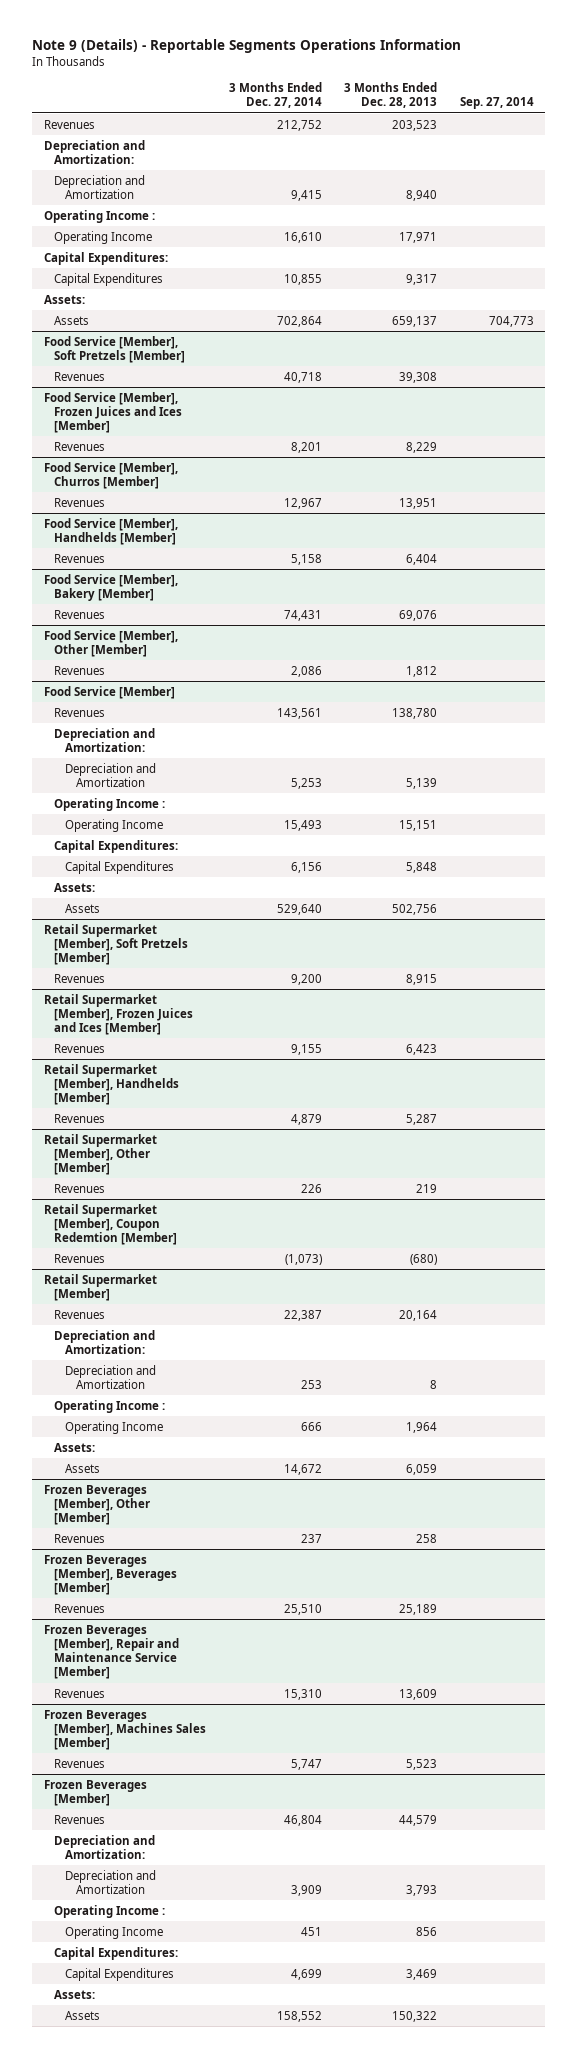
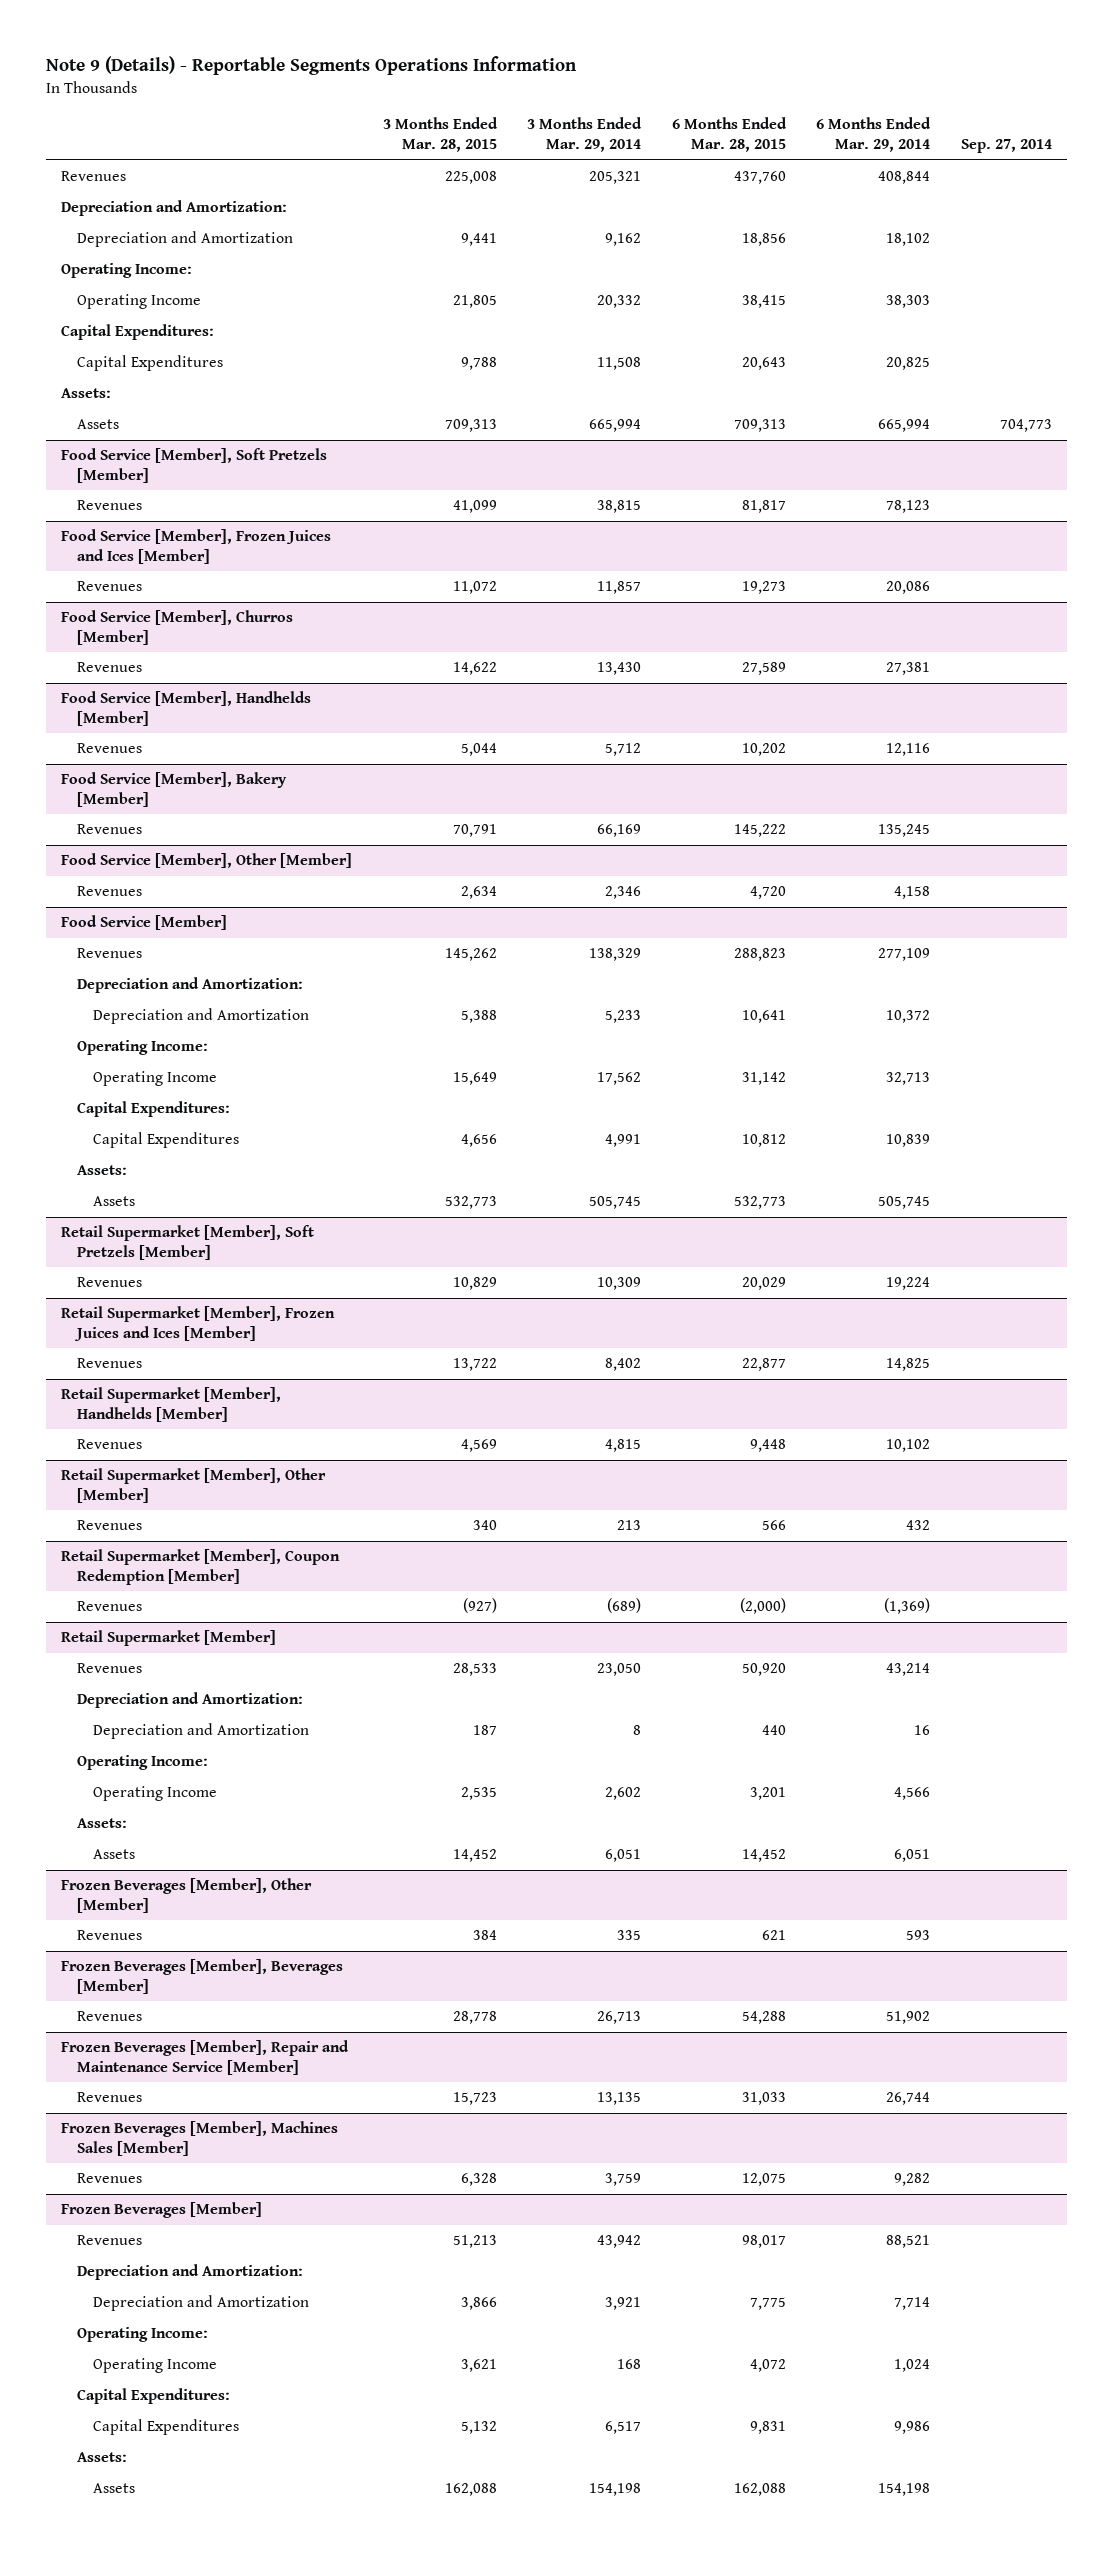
[228,82,322,109] 3 Months Ended Dec. 27, 2014 -> none
[344,82,438,109] 3 Months Ended Dec. 28, 2013 -> none
none -> [382,117,498,153] 3 Months Ended Mar. 28, 2015
none -> [527,117,643,153] 3 Months Ended Mar. 29, 2014
none -> [671,117,787,153] 6 Months Ended Mar. 28, 2015
none -> [816,117,932,153] 6 Months Ended Mar. 29, 2014
[43,209,155,223] Operating Income : -> [61,263,193,279] Operating Income:
[54,797,166,811] Operating Income : -> [77,1040,209,1056] Operating Income:
[43,1203,178,1246] Retail Supermarket [Member], Coupon Redemtion [Member] -> [61,1549,341,1586] Retail Supermarket [Member], Coupon Redemption [Member]
[54,1399,166,1413] Operating Income : -> [77,1755,209,1771] Operating Income:
[54,1904,166,1918] Operating Income : -> [77,2327,209,2343] Operating Income:

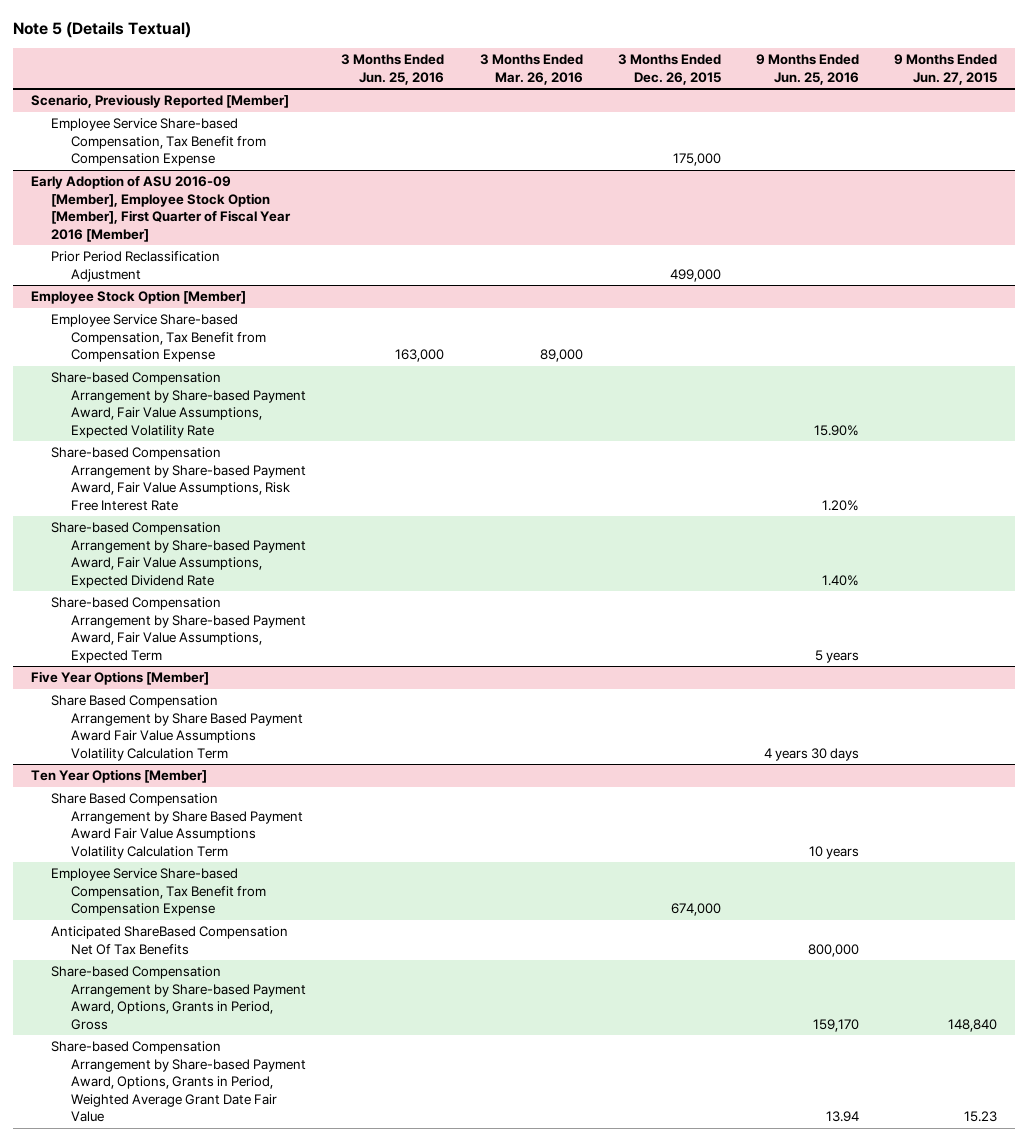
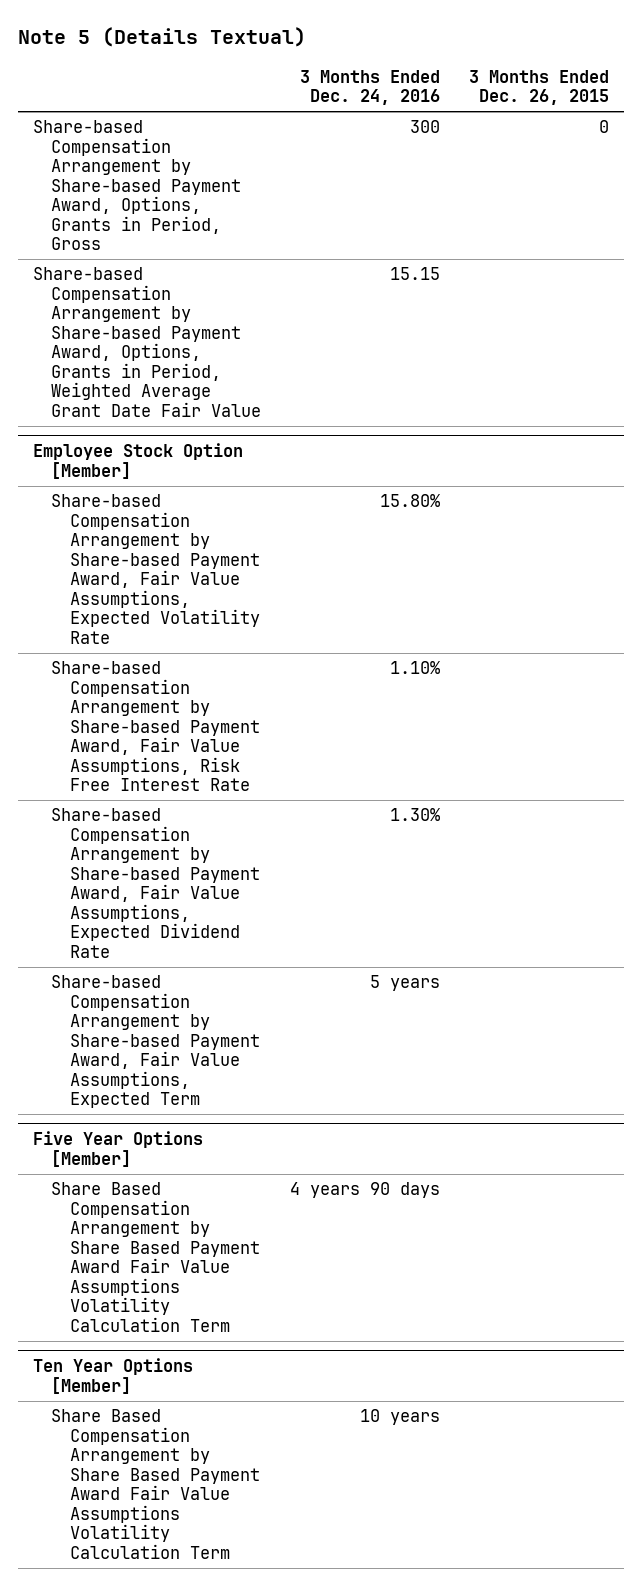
[341,54,445,85] 3 Months Ended Jun. 25, 2016 -> none
[479,54,583,85] 3 Months Ended Mar. 26, 2016 -> none
[756,54,860,85] 9 Months Ended Jun. 25, 2016 -> none
[894,54,998,85] 9 Months Ended Jun. 27, 2015 -> none
none -> [300,69,441,106] 3 Months Ended Dec. 24, 2016
[30,94,289,109] Scenario, Previously Reported [Member] -> none
[50,118,267,167] Employee Service Share-based Compensation, Tax Benefit from Compensation Expense -> none
[30,175,291,242] Early Adoption of ASU 2016-09 [Member], Employee Stock Option [Member], First Quarter of Fiscal Year 2016 [Member] -> none
[50,251,220,282] Prior Period Reclassification Adjustment -> none
none -> [32,120,242,251] Share-based Compensation Arrangement by Share-based Payment Award, Options, Grants in Period, Gross
none -> [32,267,262,417] Share-based Compensation Arrangement by Share-based Payment Award, Options, Grants in Period, Weighted Average Grant Date Fair Value
[50,314,267,363] Employee Service Share-based Compensation, Tax Benefit from Compensation Expense -> none
[50,868,267,917] Employee Service Share-based Compensation, Tax Benefit from Compensation Expense -> none
[50,926,288,955] Anticipated ShareBased Compensation Net Of Tax Benefits -> none
[50,966,307,1030] Share-based Compensation Arrangement by Share-based Payment Award, Options, Grants in Period, Gross -> none
[50,1041,307,1123] Share-based Compensation Arrangement by Share-based Payment Award, Options, Grants in Period, Weighted Average Grant Date Fair Value -> none

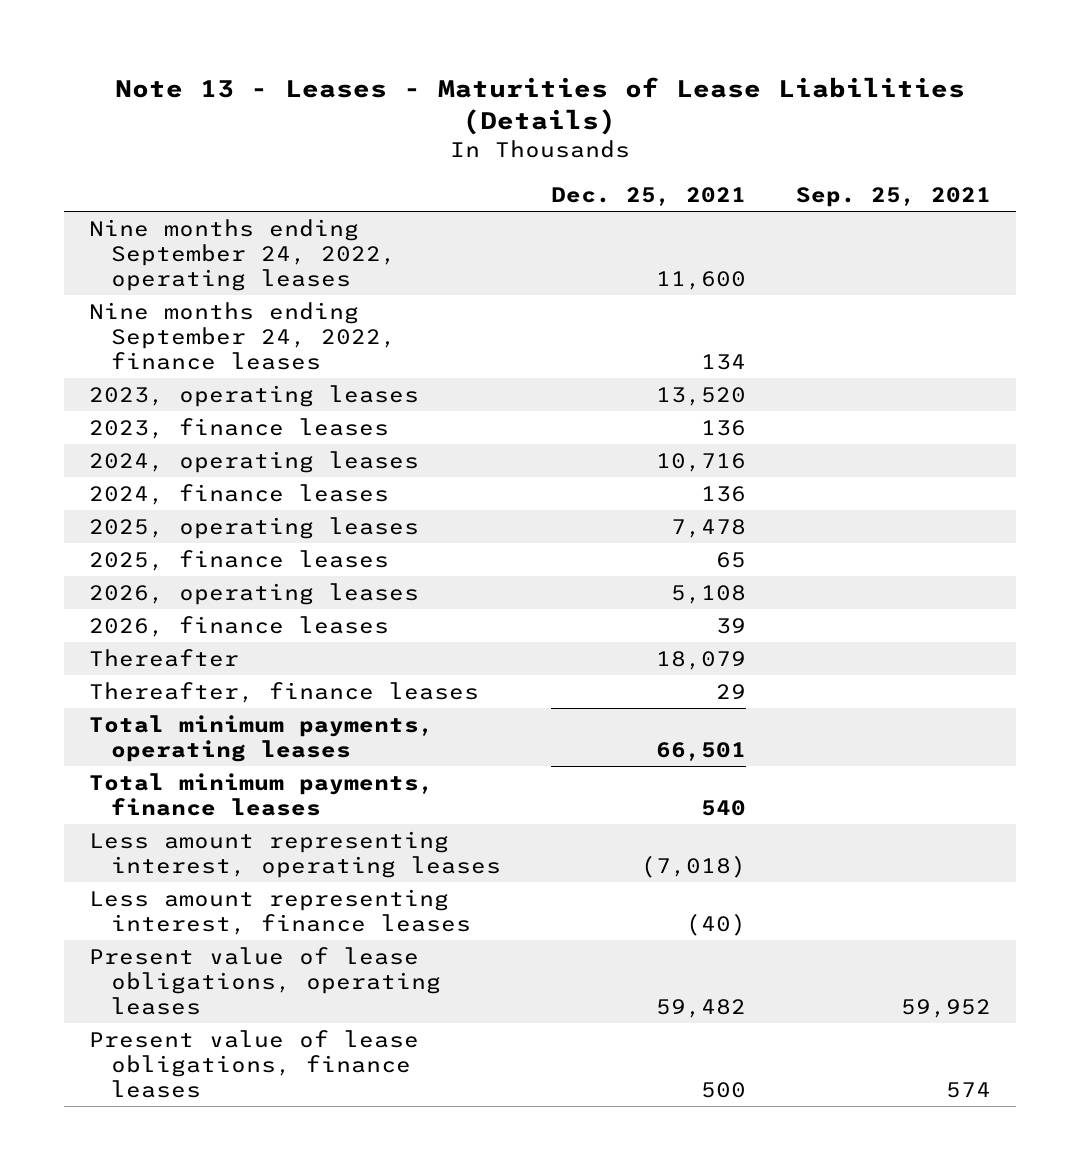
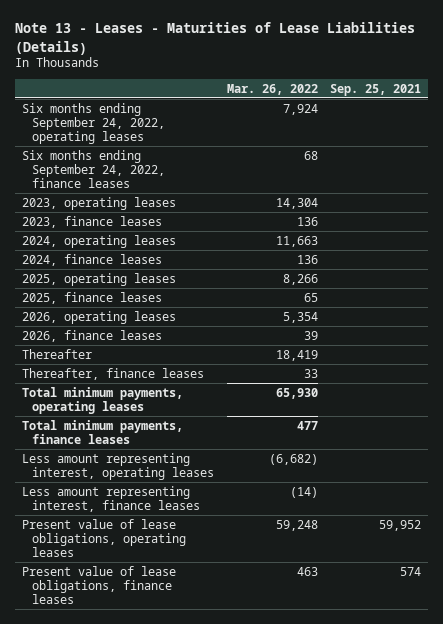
[550,187,746,207] Dec. 25, 2021 -> none
none -> [226,83,318,95] Mar. 26, 2022
[89,218,396,291] Nine months ending September 24, 2022, operating leases -> [21,102,165,144] Six months ending September 24, 2022, operating leases
[89,301,396,370] Nine months ending September 24, 2022, finance leases -> [21,149,165,188] Six months ending September 24, 2022, finance leases

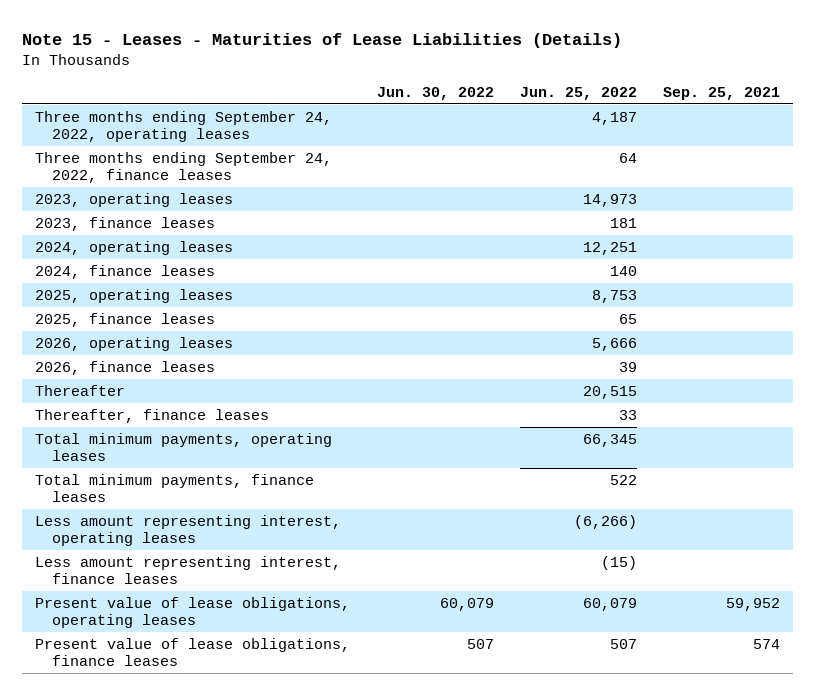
[15,22,416,55] Note 13 - Leases - Maturities of Lease Liabilities (Details) -> [22,33,623,49] Note 15 - Leases - Maturities of Lease Liabilities (Details)
[226,83,318,95] Mar. 26, 2022 -> none
none -> [376,86,494,100] Jun. 30, 2022
none -> [519,86,637,100] Jun. 25, 2022
[21,102,165,144] Six months ending September 24, 2022, operating leases -> [35,110,333,143] Three months ending September 24, 2022, operating leases
[21,149,165,188] Six months ending September 24, 2022, finance leases -> [35,151,333,184] Three months ending September 24, 2022, finance leases

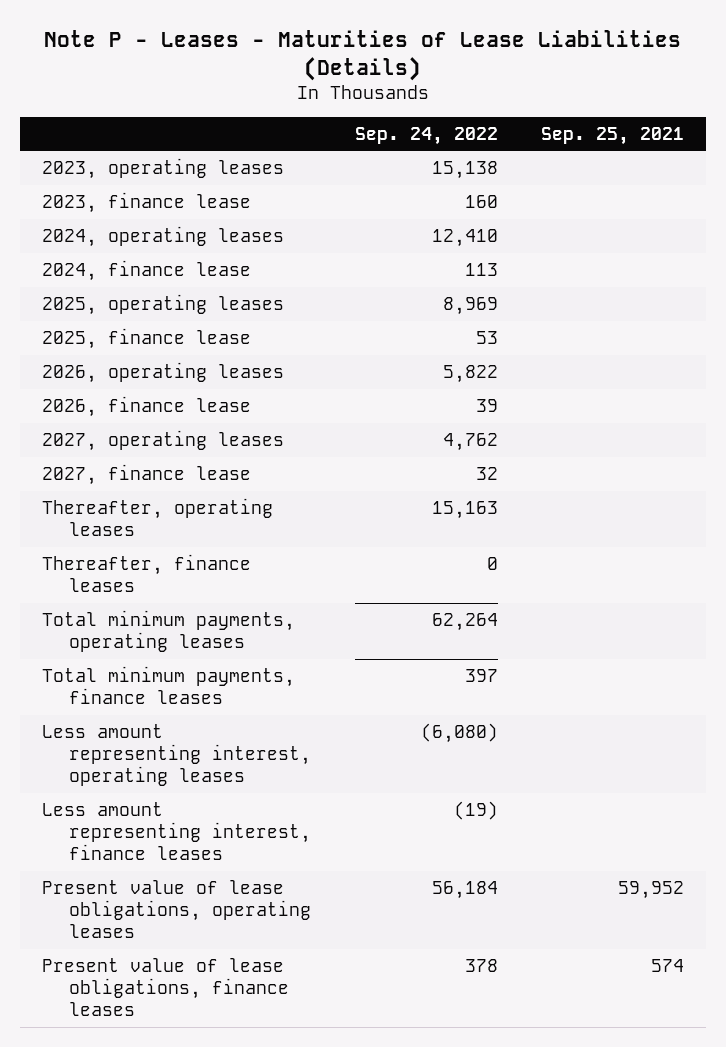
[22,33,623,49] Note 15 - Leases - Maturities of Lease Liabilities (Details) -> [43,30,681,82] Note P - Leases - Maturities of Lease Liabilities (Details)
[376,86,494,100] Jun. 30, 2022 -> none
[519,86,637,100] Jun. 25, 2022 -> none
none -> [354,126,498,145] Sep. 24, 2022
[35,110,333,143] Three months ending September 24, 2022, operating leases -> none
[35,151,333,184] Three months ending September 24, 2022, finance leases -> none
[35,216,216,231] 2023, finance leases -> [41,191,251,213] 2023, finance lease
[35,264,216,279] 2024, finance leases -> [41,259,251,281] 2024, finance lease
[35,312,216,327] 2025, finance leases -> [41,327,251,349] 2025, finance lease
[35,384,126,396] Thereafter -> none
[35,360,216,375] 2026, finance leases -> [41,395,251,417] 2026, finance lease
none -> [41,429,284,451] 2027, operating leases
none -> [41,463,251,485] 2027, finance lease
none -> [41,497,273,537] Thereafter, operating leases

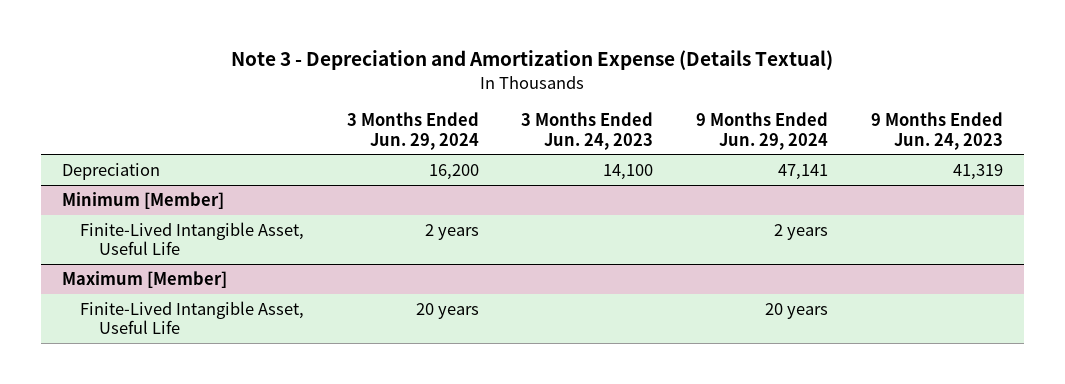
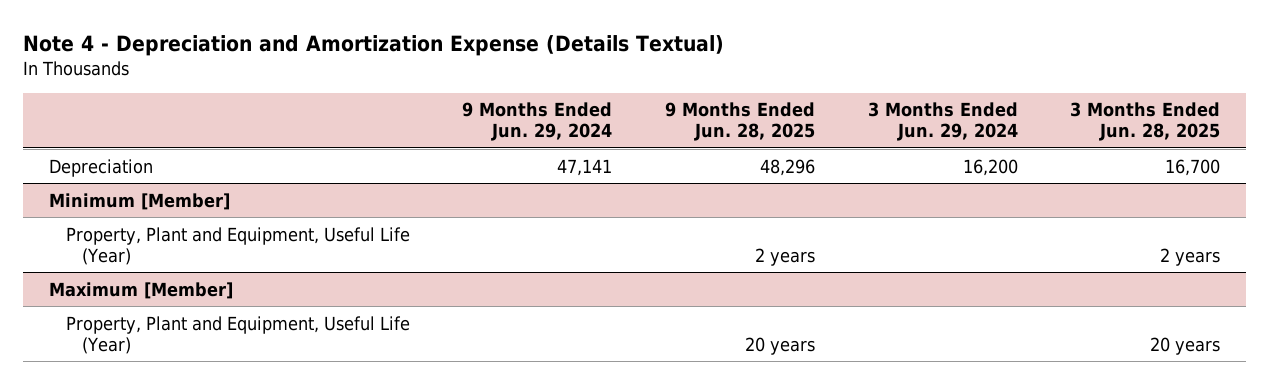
[231,50,834,71] Note 3 - Depreciation and Amortization Expense (Details Textual) -> [22,34,724,56] Note 4 - Depreciation and Amortization Expense (Details Textual)
[521,112,654,150] 3 Months Ended Jun. 24, 2023 -> none
[870,112,1003,150] 9 Months Ended Jun. 24, 2023 -> none
none -> [664,102,815,142] 9 Months Ended Jun. 28, 2025
none -> [1070,102,1221,142] 3 Months Ended Jun. 28, 2025
[80,221,305,256] Finite-Lived Intangible Asset, Useful Life -> none
none -> [65,226,410,265] Property, Plant and Equipment, Useful Life (Year)
[80,300,305,335] Finite-Lived Intangible Asset, Useful Life -> none
none -> [65,315,410,354] Property, Plant and Equipment, Useful Life (Year)

